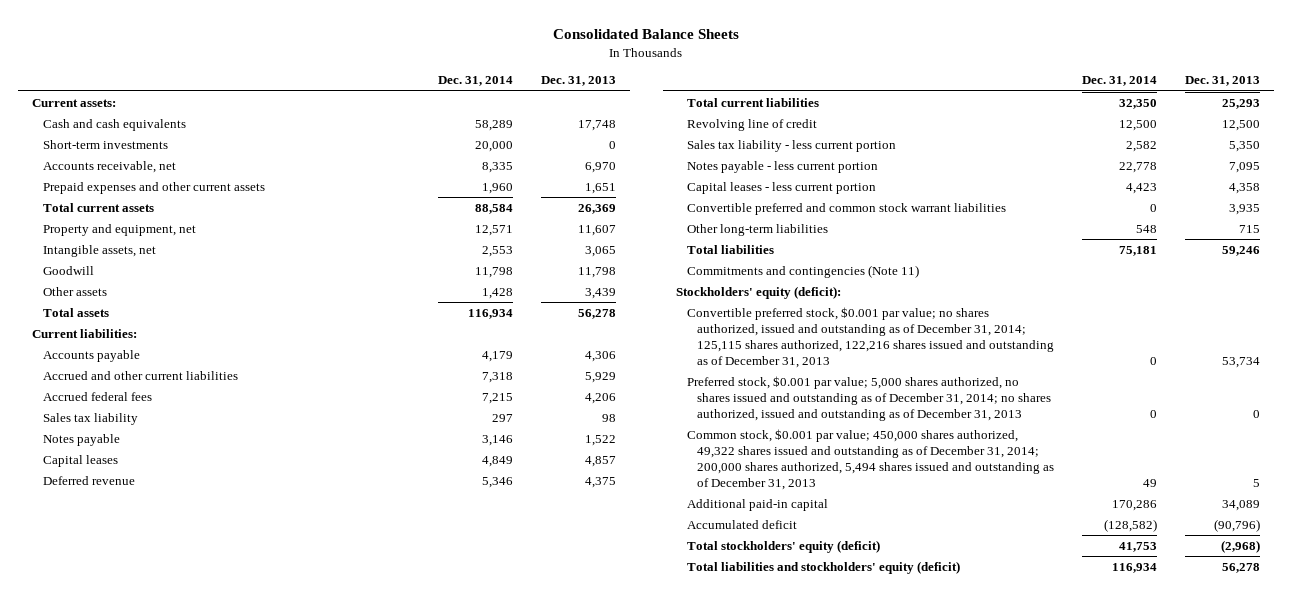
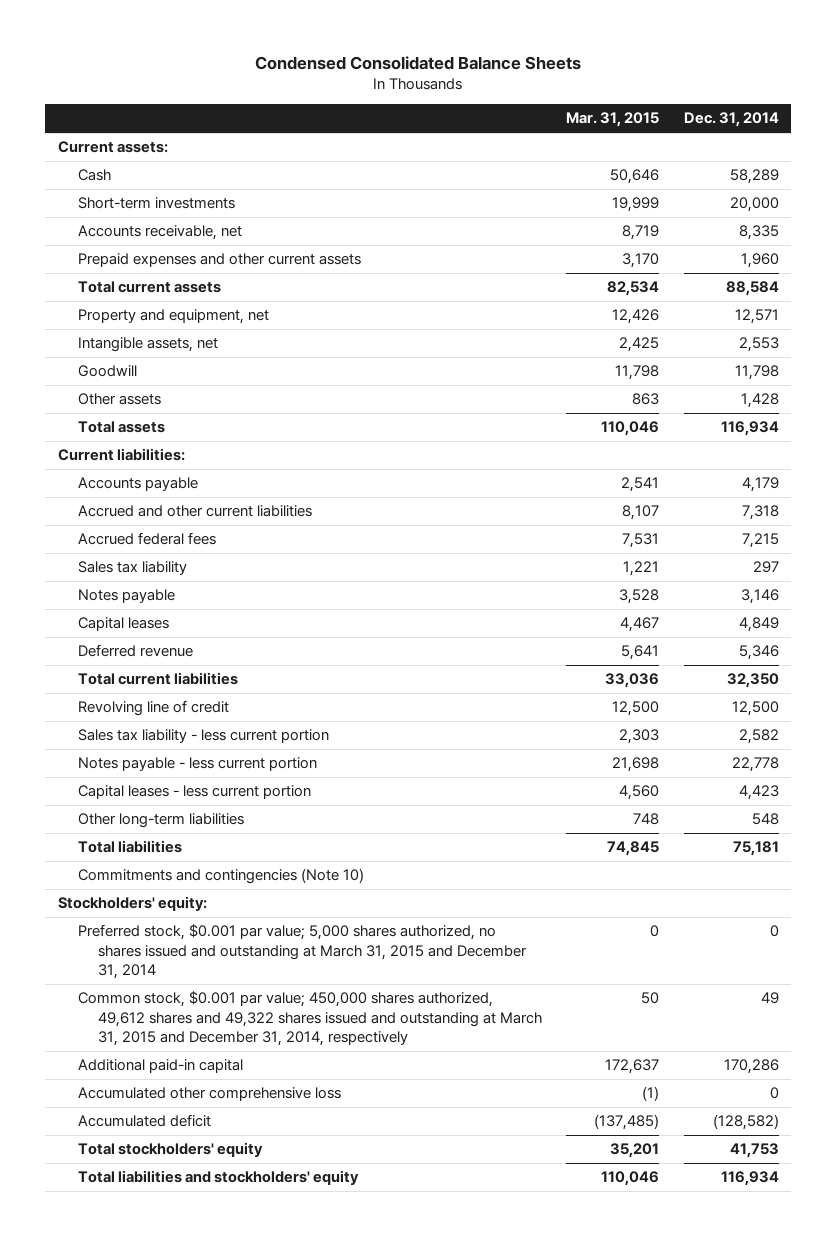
[553,28,740,39] Consolidated Balance Sheets -> [255,55,582,70] Condensed Consolidated Balance Sheets
[540,76,616,87] Dec. 31, 2013 -> none
none -> [566,112,660,128] Mar. 31, 2015
[42,118,186,131] Cash and cash equivalents -> [77,169,111,182] Cash
[686,202,1006,215] Convertible preferred and common stock warrant liabilities -> none
[686,306,1055,368] Convertible preferred stock, $0.001 par value; no shares authorized, issued and outstanding as of December 31, 2014; 125,115 shares authorized, 122,216 shares issued and outstanding as of December 31, 2013 -> none
[686,264,919,278] Commitments and contingencies (Note 11) -> [77,868,364,885] Commitments and contingencies (Note 10)
[676,285,842,299] Stockholders' equity (deficit): -> [57,896,207,912] Stockholders' equity:
[686,375,1052,421] Preferred stock, $0.001 par value; 5,000 shares authorized, no shares issued and outstanding as of December 31, 2014; no shares authorized, issued and outstanding as of December 31, 2013 -> [77,924,527,979] Preferred stock, $0.001 par value; 5,000 shares authorized, no shares issued and outstanding at March 31, 2015 and December 31, 2014
[686,428,1055,490] Common stock, $0.001 par value; 450,000 shares authorized, 49,322 shares issued and outstanding as of December 31, 2014; 200,000 shares authorized, 5,494 shares issued and outstanding as of December 31, 2013 -> [77,991,542,1046] Common stock, $0.001 par value; 450,000 shares authorized, 49,612 shares and 49,322 shares issued and outstanding at March 31, 2015 and December 31, 2014, respectively
none -> [77,1087,341,1102] Accumulated other comprehensive loss
[686,539,880,553] Total stockholders' equity (deficit) -> [77,1142,263,1158] Total stockholders' equity
[686,560,960,574] Total liabilities and stockholders' equity (deficit) -> [77,1170,359,1186] Total liabilities and stockholders' equity

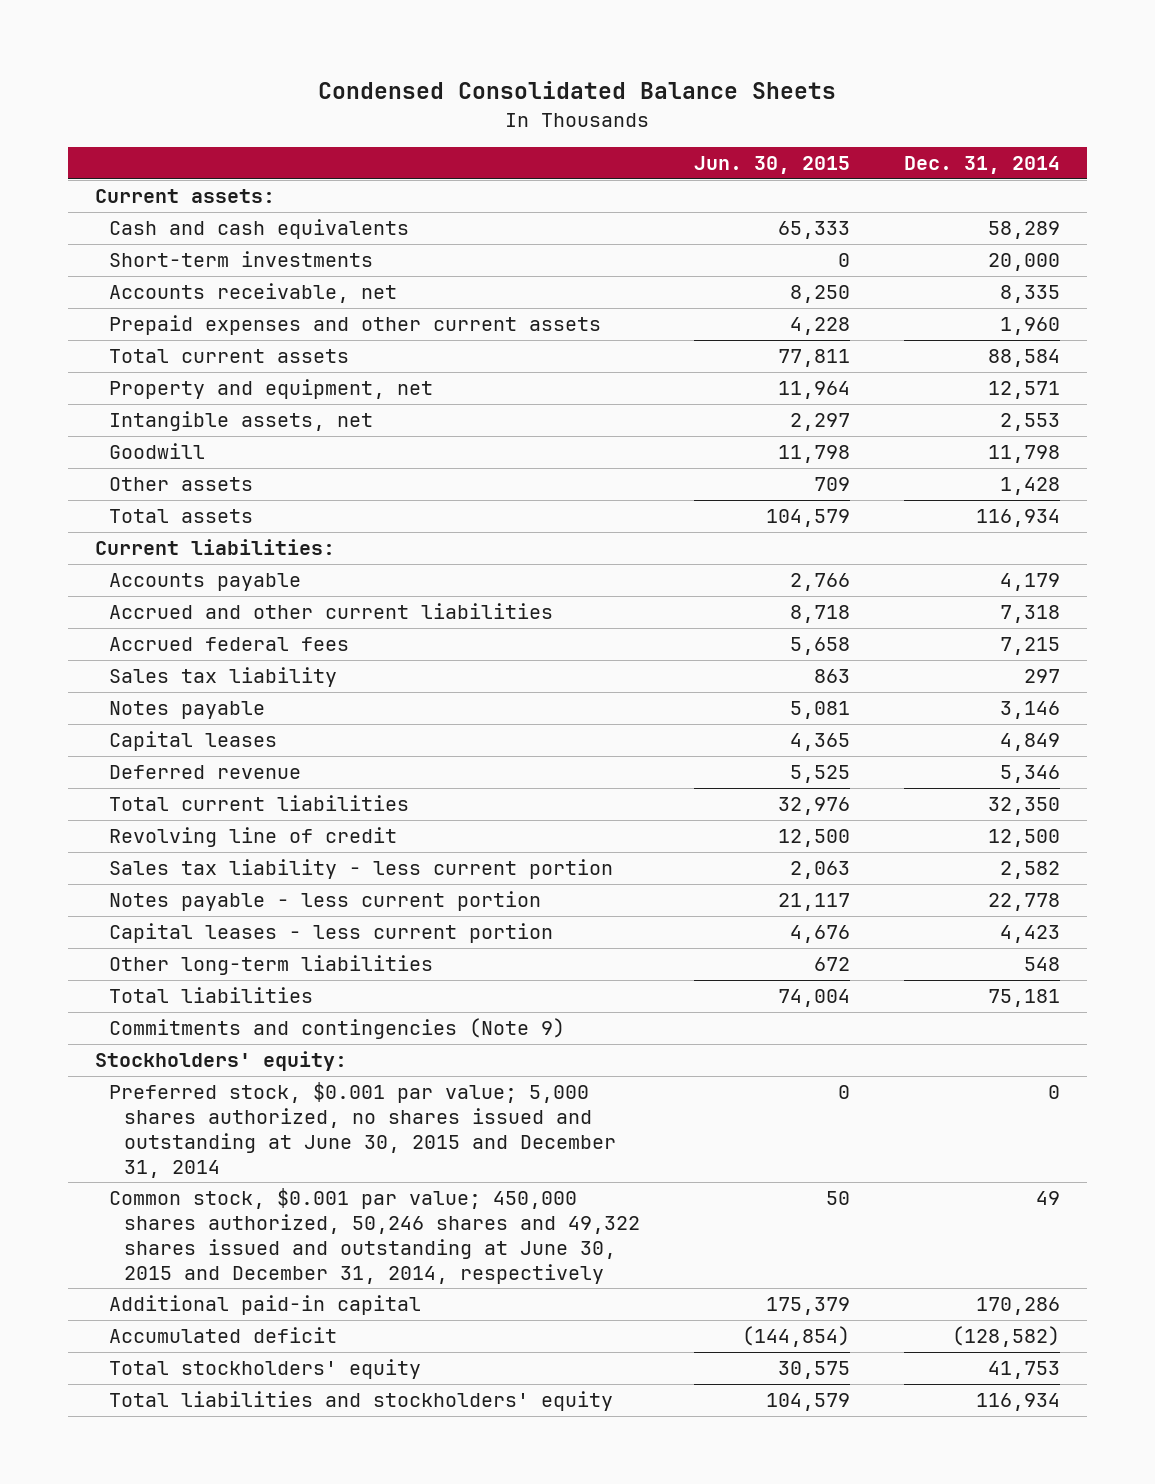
[566,112,660,128] Mar. 31, 2015 -> none
none -> [693,156,850,175] Jun. 30, 2015
[77,169,111,182] Cash -> [109,219,410,240] Cash and cash equivalents
[77,868,364,885] Commitments and contingencies (Note 10) -> [109,1018,566,1040] Commitments and contingencies (Note 9)
[77,924,527,979] Preferred stock, $0.001 par value; 5,000 shares authorized, no shares issued and outstanding at March 31, 2015 and December 31, 2014 -> [109,1082,617,1178] Preferred stock, $0.001 par value; 5,000 shares authorized, no shares issued and outstanding at June 30, 2015 and December 31, 2014
[77,991,542,1046] Common stock, $0.001 par value; 450,000 shares authorized, 49,612 shares and 49,322 shares issued and outstanding at March 31, 2015 and December 31, 2014, respectively -> [109,1188,641,1284] Common stock, $0.001 par value; 450,000 shares authorized, 50,246 shares and 49,322 shares issued and outstanding at June 30, 2015 and December 31, 2014, respectively
[77,1087,341,1102] Accumulated other comprehensive loss -> none

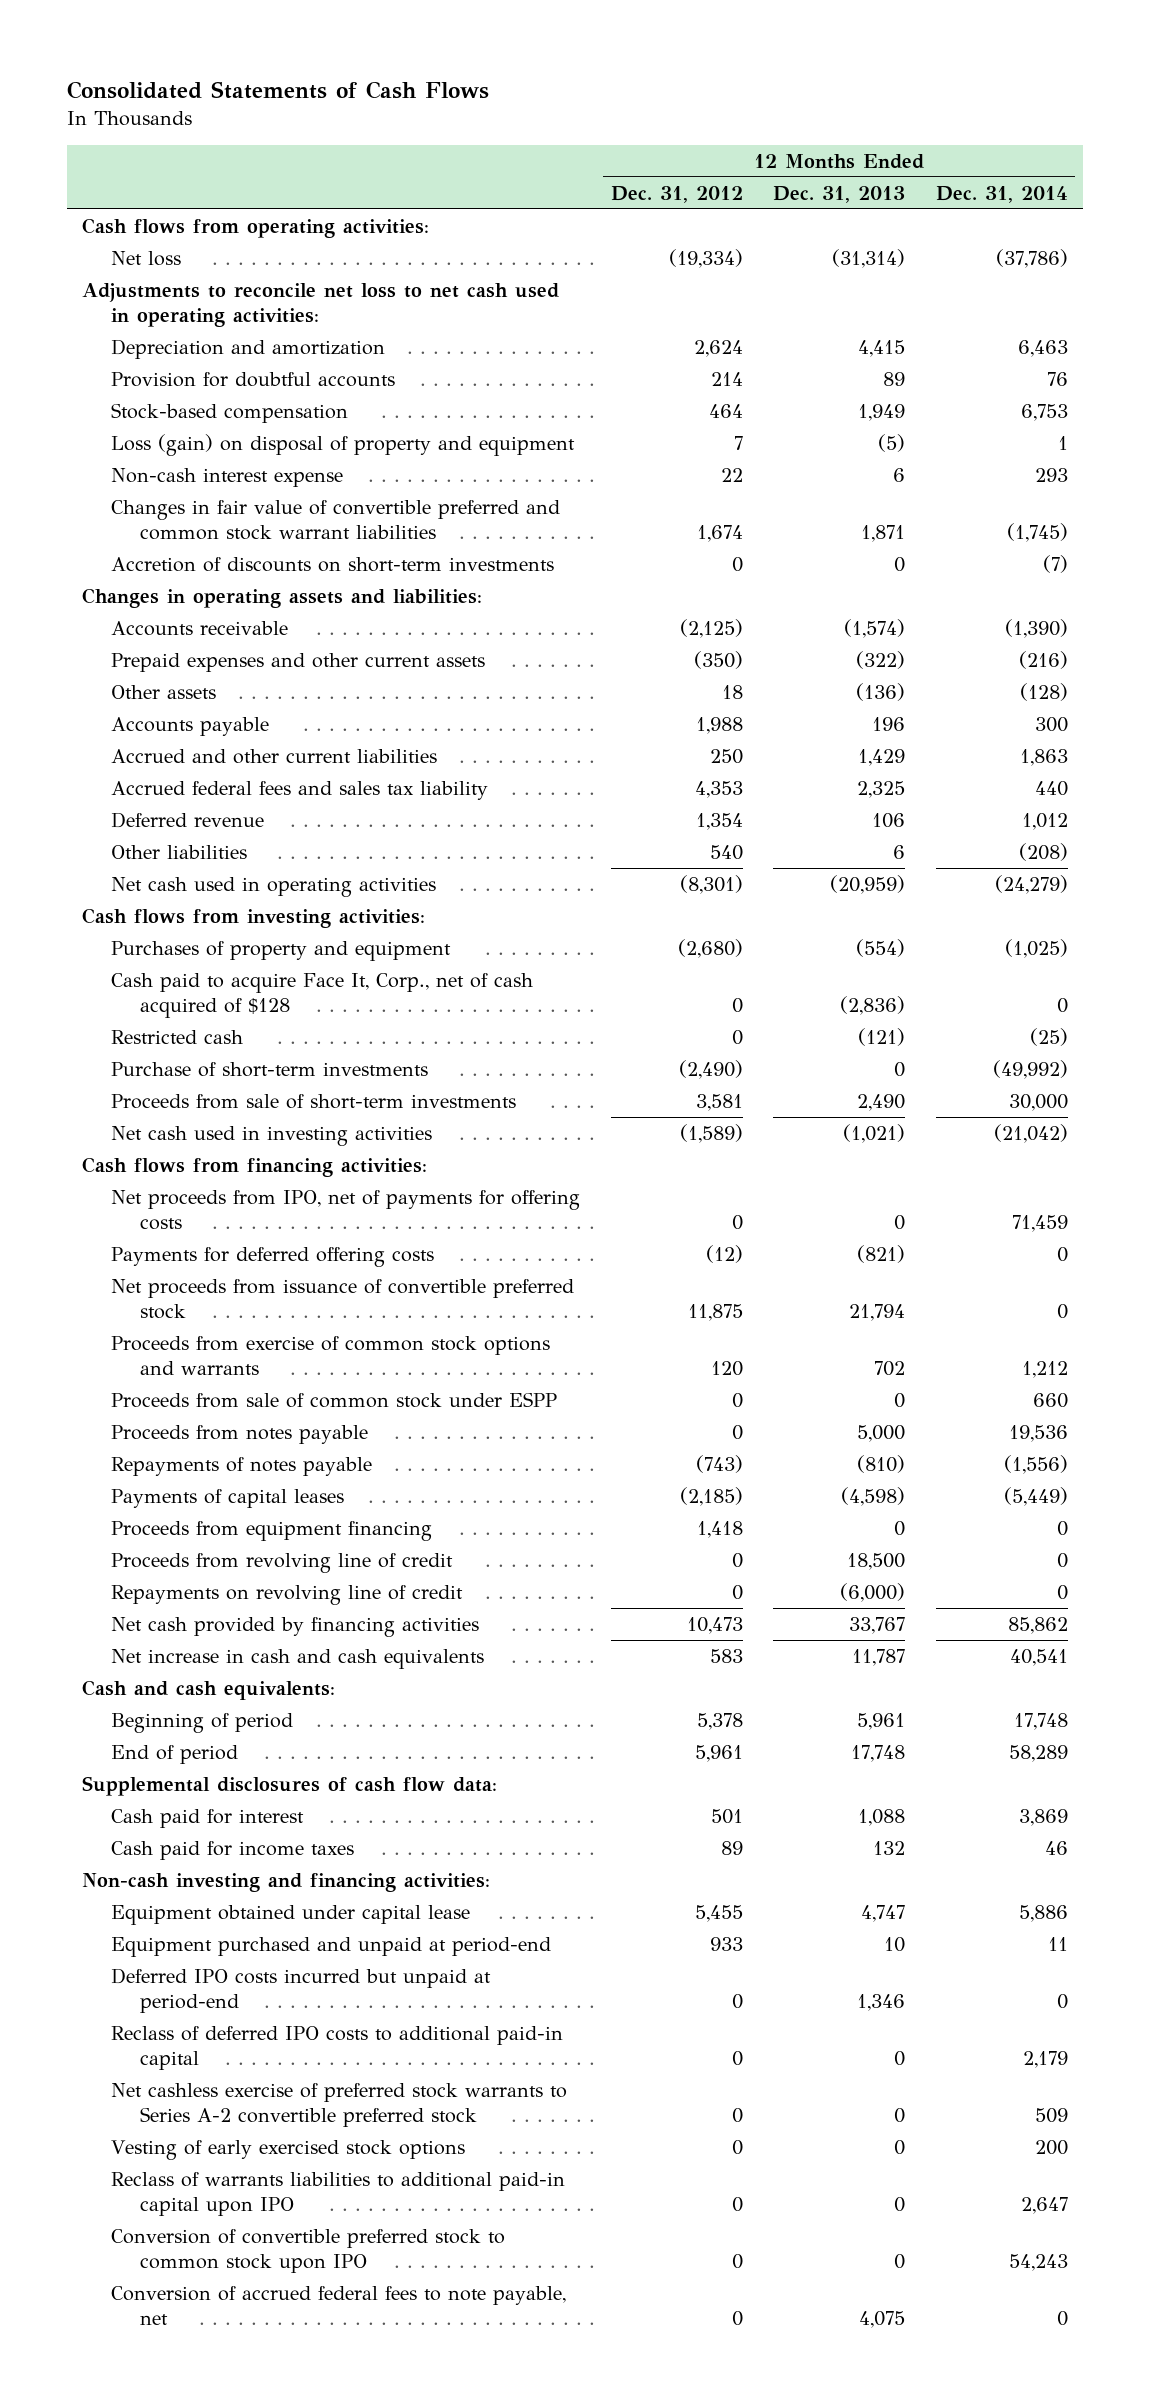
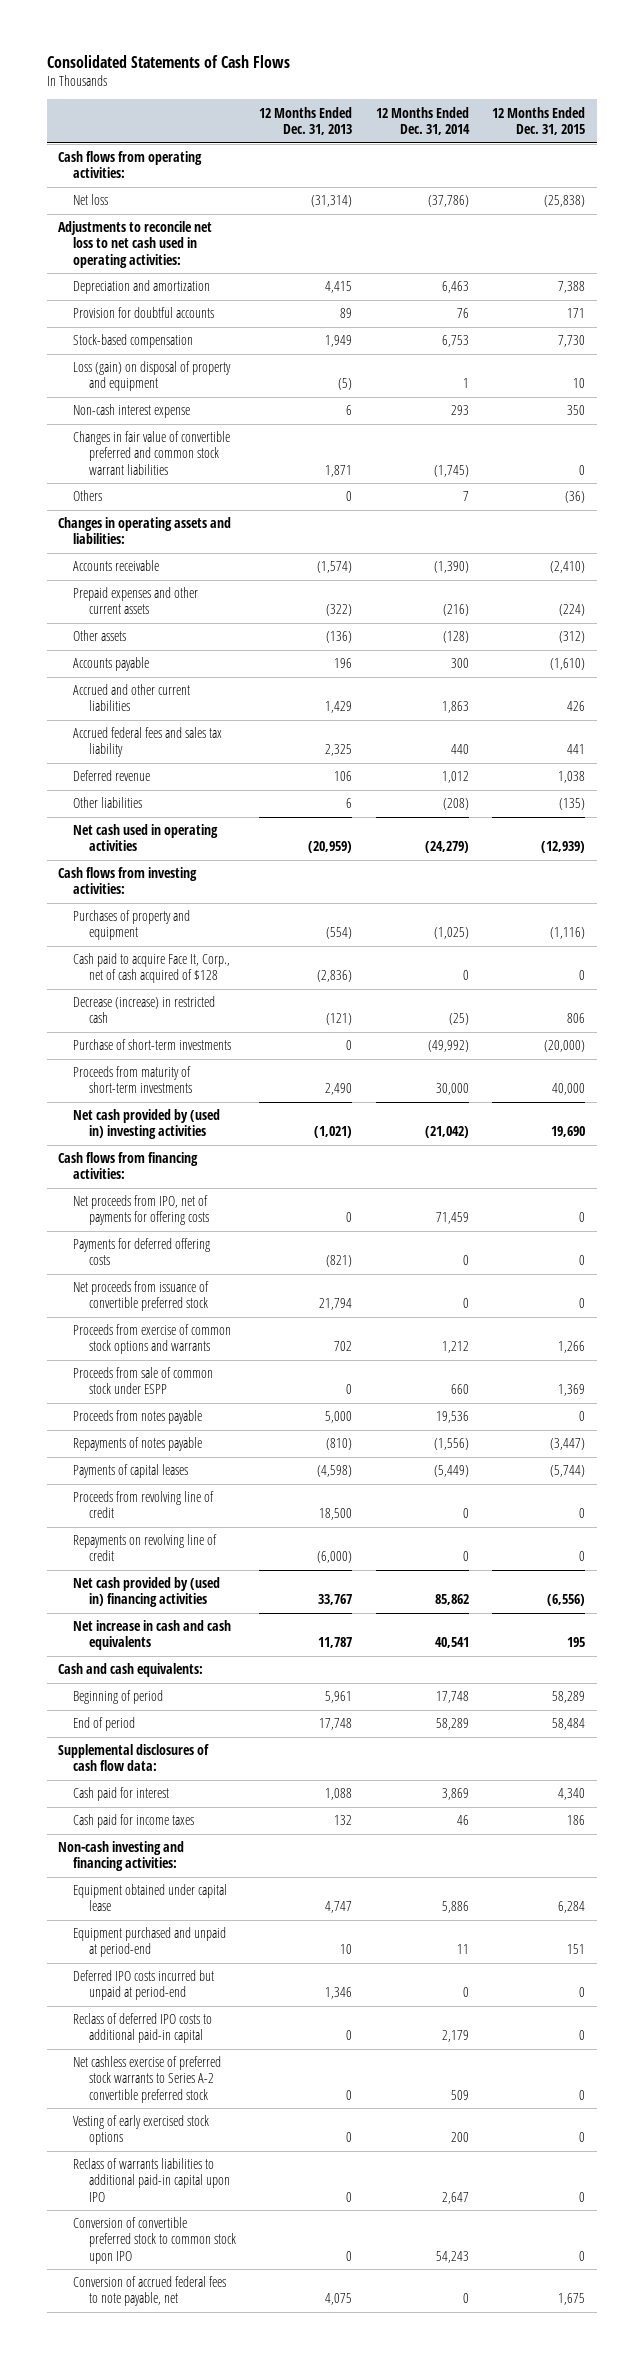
[610,185,743,203] Dec. 31, 2012 -> none
none -> [491,106,585,135] 12 Months Ended Dec. 31, 2015
[111,556,555,572] Accretion of discounts on short-term investments -> none
none -> [73,490,103,502] Others
[111,1029,244,1044] Restricted cash -> [73,996,216,1024] Decrease (increase) in restricted cash
[111,1093,517,1109] Proceeds from sale of short-term investments -> [73,1066,192,1094] Proceeds from maturity of short-term investments
[111,1125,433,1146] Net cash used in investing activities -> [73,1109,221,1140] Net cash provided by (used in) investing activities
[111,1520,433,1541] Proceeds from equipment financing -> none
[111,1616,480,1637] Net cash provided by financing activities -> [73,1577,221,1608] Net cash provided by (used in) financing activities

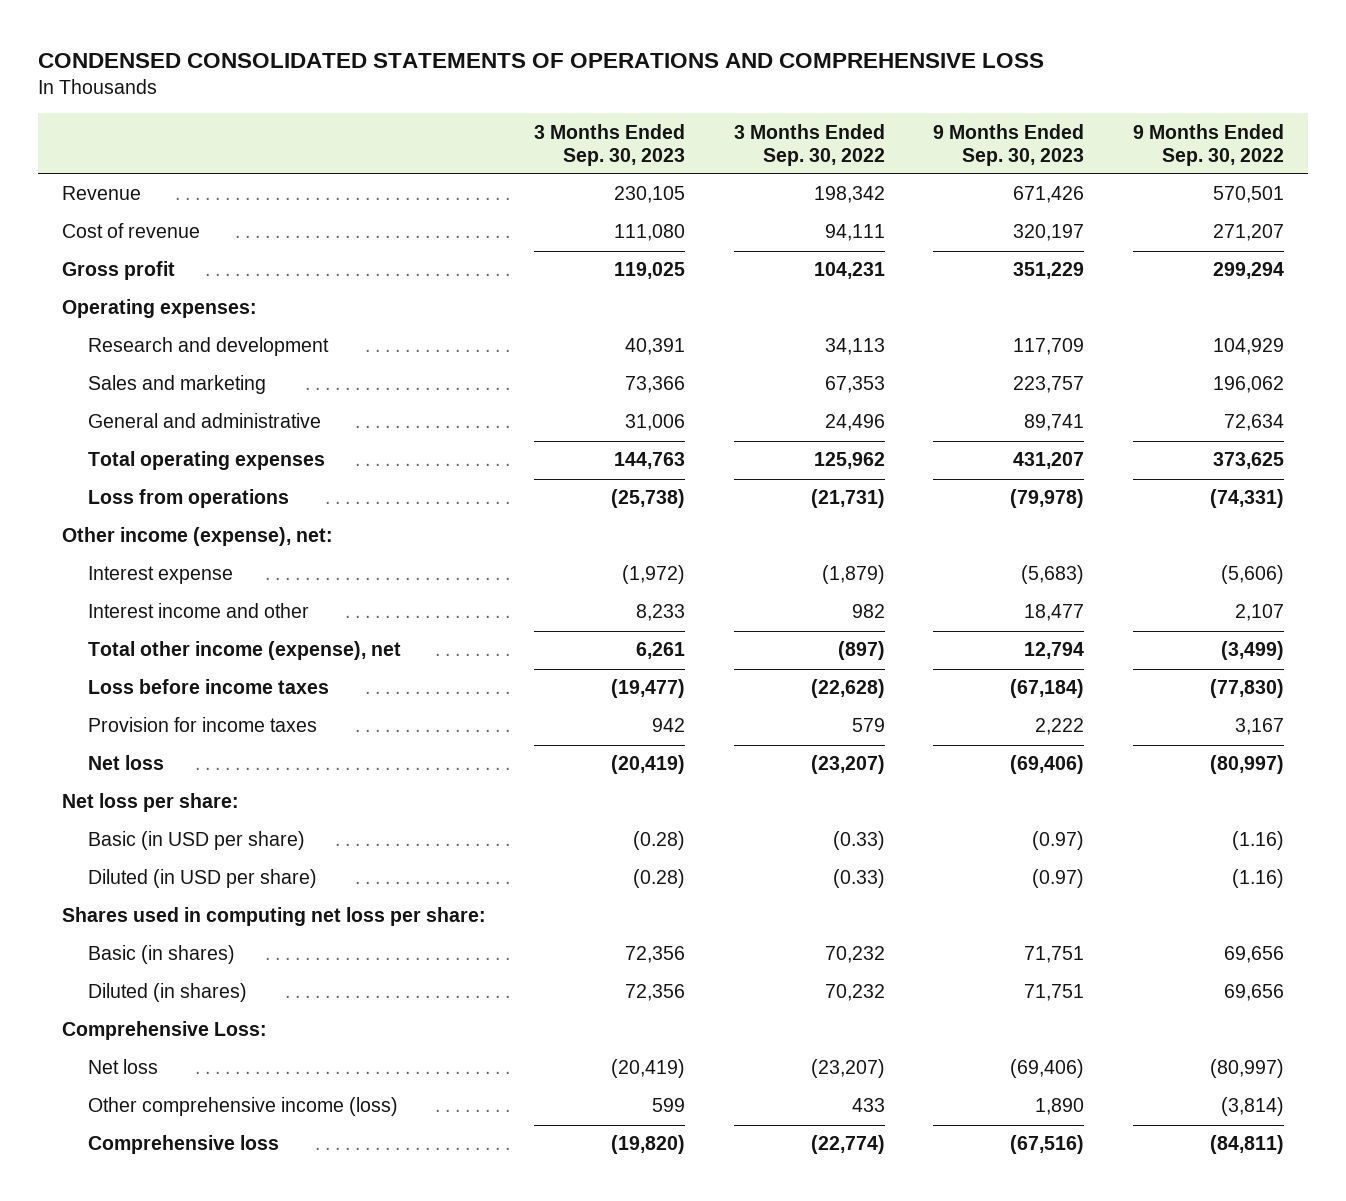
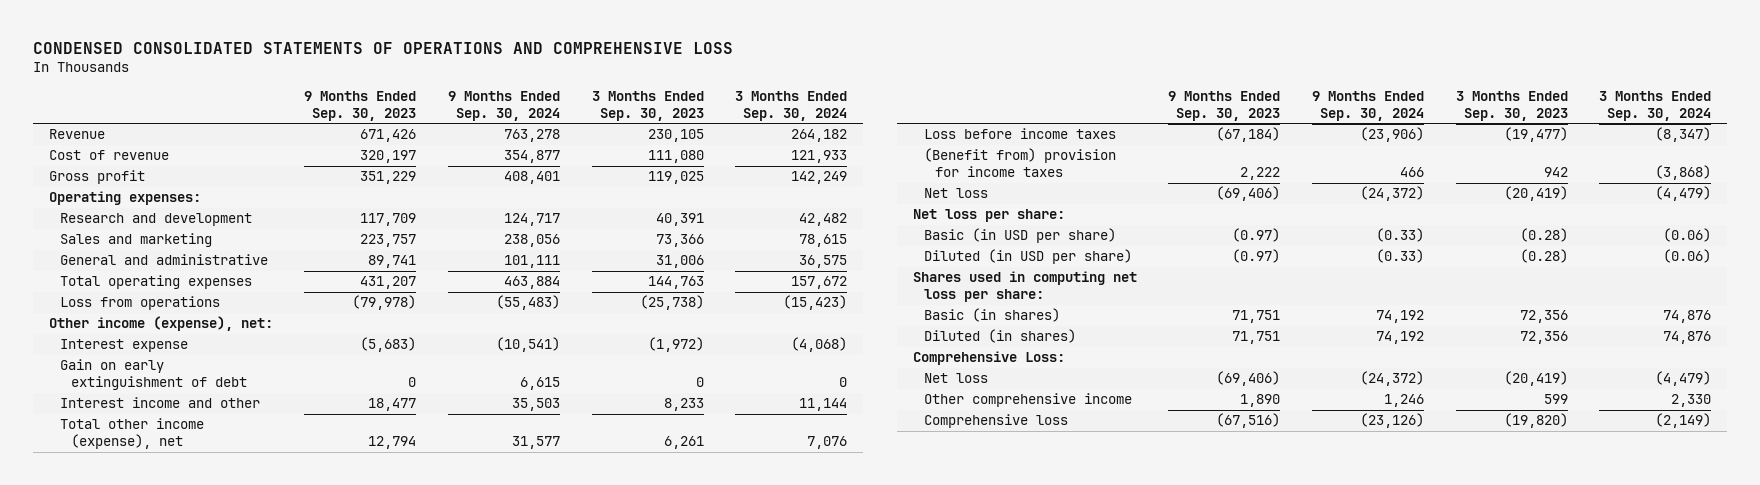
[733,123,885,166] 3 Months Ended Sep. 30, 2022 -> none
[1132,123,1284,166] 9 Months Ended Sep. 30, 2022 -> none
none -> [447,90,560,121] 9 Months Ended Sep. 30, 2024
none -> [735,90,848,121] 3 Months Ended Sep. 30, 2024
none -> [59,359,248,391] Gain on early extinguishment of debt
[87,717,317,733] Provision for income taxes -> [924,148,1117,178] (Benefit from) provision for income taxes
[87,1097,398,1117] Other comprehensive income (loss) -> [924,393,1133,408] Other comprehensive income

